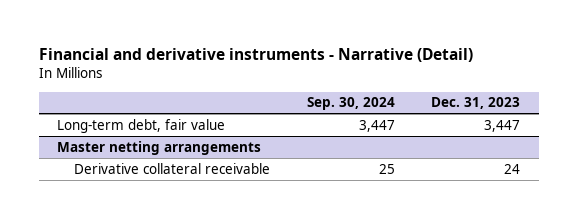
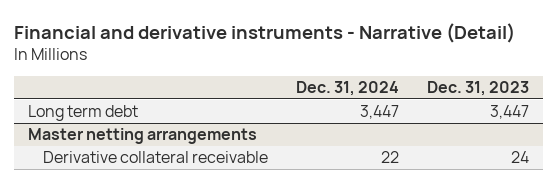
[306,97,395,111] Sep. 30, 2024 -> none
none -> [295,81,399,97] Dec. 31, 2024
[57,118,226,133] Long-term debt, fair value -> [28,105,139,122] Long term debt

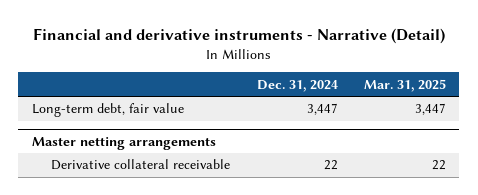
[426,81,529,97] Dec. 31, 2023 -> none
none -> [364,78,447,92] Mar. 31, 2025
[28,105,139,122] Long term debt -> [31,103,184,118] Long-term debt, fair value

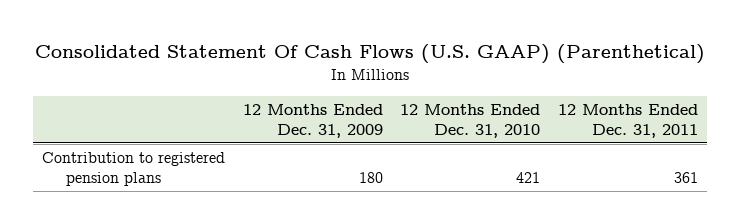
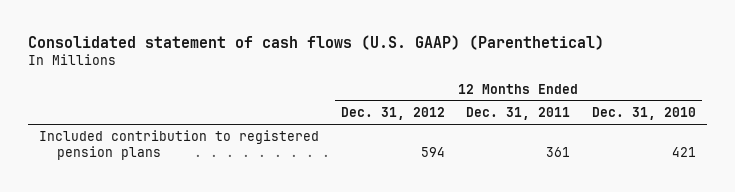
[34,44,705,65] Consolidated Statement Of Cash Flows (U.S. GAAP) (Parenthetical) -> [27,34,604,50] Consolidated statement of cash flows (U.S. GAAP) (Parenthetical)
[242,103,383,139] 12 Months Ended Dec. 31, 2009 -> none
none -> [340,107,445,121] Dec. 31, 2012
[41,151,225,187] Contribution to registered pension plans -> [38,130,319,160] Included contribution to registered pension plans

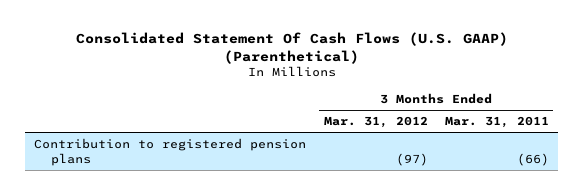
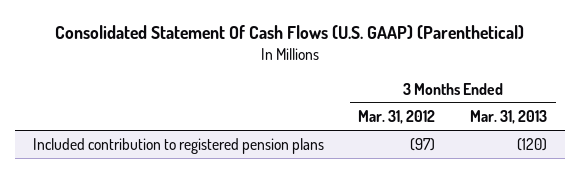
[445,116,550,129] Mar. 31, 2011 -> none
none -> [470,110,548,125] Mar. 31, 2013
[34,138,307,166] Contribution to registered pension plans -> [32,138,324,155] Included contribution to registered pension plans

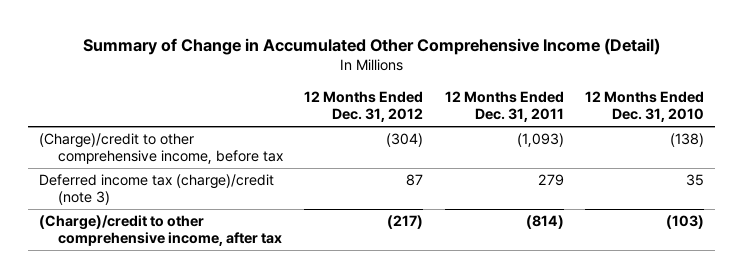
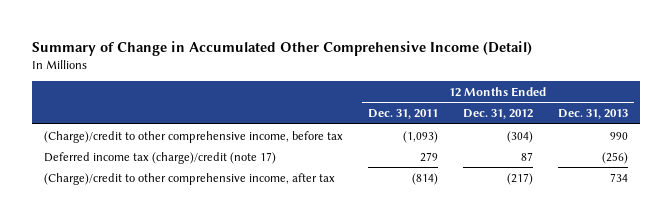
[585,91,705,123] 12 Months Ended Dec. 31, 2010 -> none
none -> [557,109,628,120] Dec. 31, 2013
[38,174,274,206] Deferred income tax (charge)/credit (note 3) -> [44,151,277,164] Deferred income tax (charge)/credit (note 17)

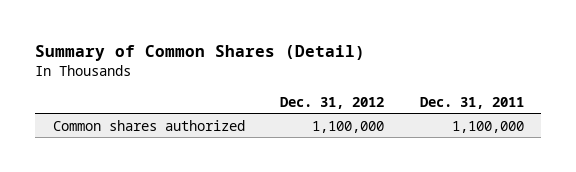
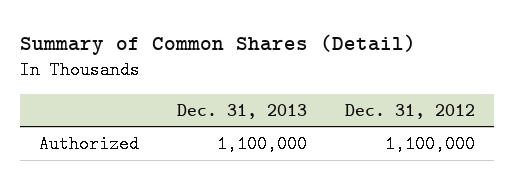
[419,96,524,109] Dec. 31, 2011 -> none
none -> [177,103,308,119] Dec. 31, 2013
[52,119,245,131] Common shares authorized -> [39,135,140,154] Authorized

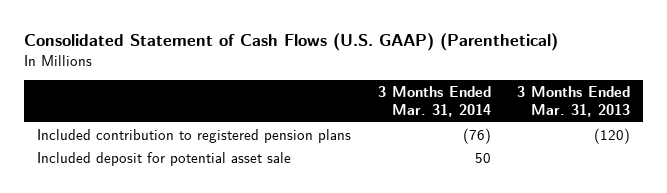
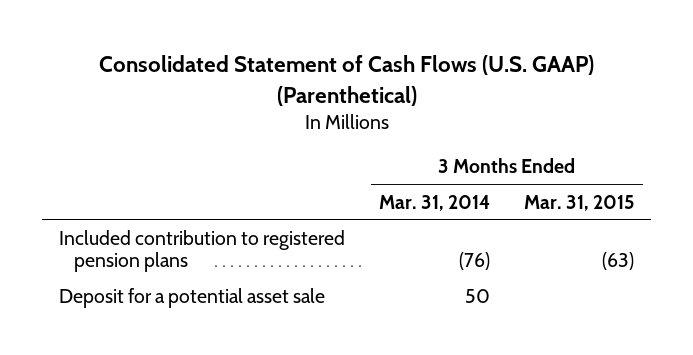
[517,85,631,118] 3 Months Ended Mar. 31, 2013 -> none
none -> [524,194,635,211] Mar. 31, 2015
[37,151,292,166] Included deposit for potential asset sale -> [58,287,325,308] Deposit for a potential asset sale

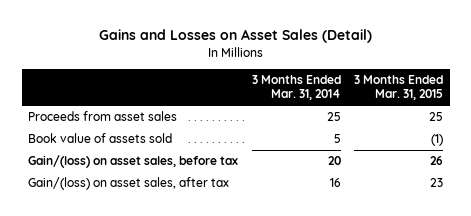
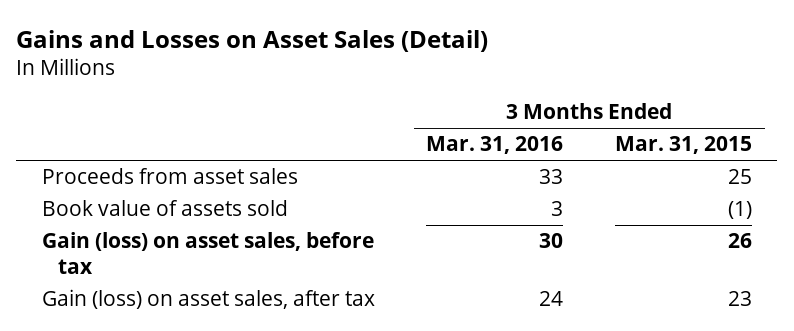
[251,75,341,101] 3 Months Ended Mar. 31, 2014 -> none
none -> [426,136,564,155] Mar. 31, 2016
[28,155,239,169] Gain/(loss) on asset sales, before tax -> [42,232,375,275] Gain (loss) on asset sales, before tax
[28,177,230,191] Gain/(loss) on asset sales, after tax -> [42,289,376,310] Gain (loss) on asset sales, after tax

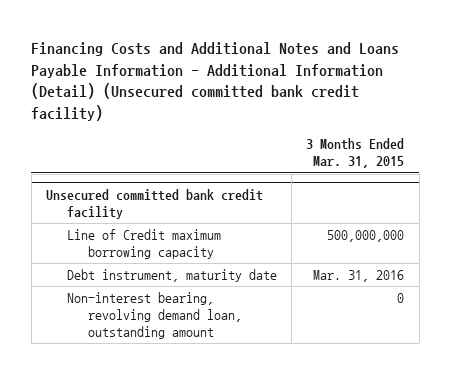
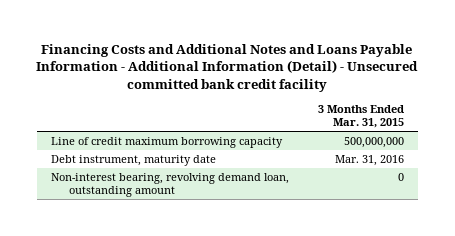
[31,41,400,122] Financing Costs and Additional Notes and Loans Payable Information - Additional Information (Detail) (Unsecured committed bank credit facility) -> [36,44,419,92] Financing Costs and Additional Notes and Loans Payable Information - Additional Information (Detail) - Unsecured committed bank credit facility
[45,188,263,219] Unsecured committed bank credit facility -> none
[66,229,221,260] Line of Credit maximum borrowing capacity -> [51,137,284,149] Line of credit maximum borrowing capacity

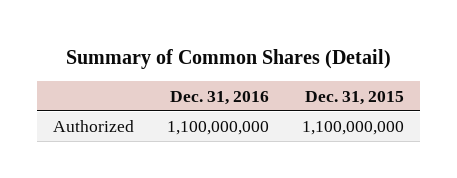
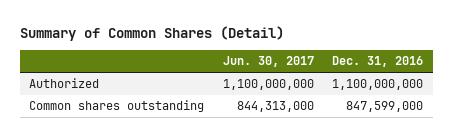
[304,90,404,105] Dec. 31, 2015 -> none
none -> [222,56,314,68] Jun. 30, 2017
none -> [29,100,205,113] Common shares outstanding

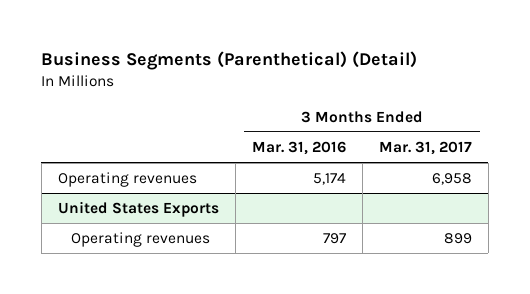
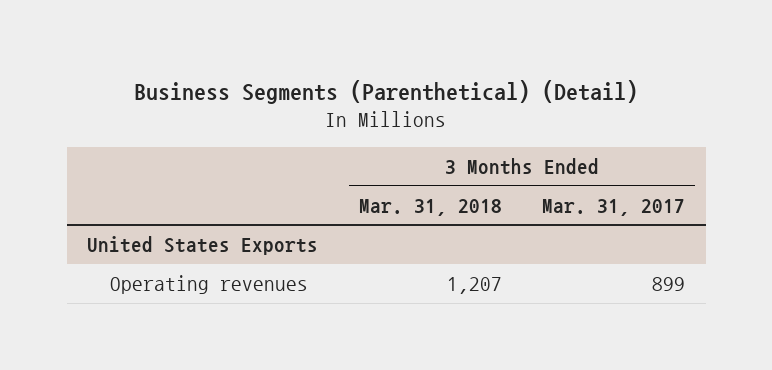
[251,140,346,155] Mar. 31, 2016 -> none
none -> [358,198,502,216] Mar. 31, 2018
[57,171,197,187] Operating revenues -> none

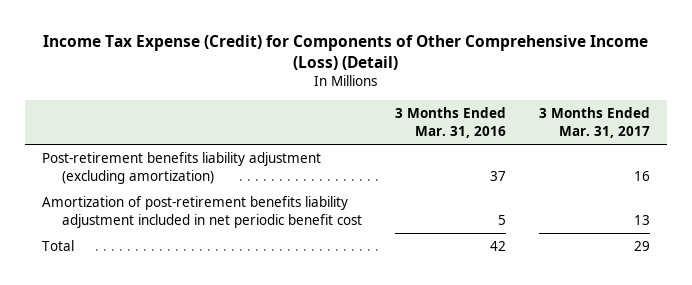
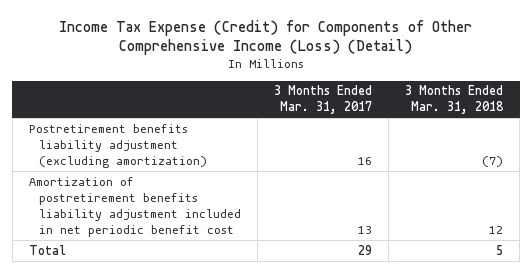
[395,107,507,139] 3 Months Ended Mar. 31, 2016 -> none
none -> [405,85,505,115] 3 Months Ended Mar. 31, 2018
[41,152,321,185] Post-retirement benefits liability adjustment (excluding amortization) -> [28,123,207,168] Postretirement benefits liability adjustment (excluding amortization)
[41,196,363,229] Amortization of post-retirement benefits liability adjustment included in net periodic benefit cost -> [28,176,241,237] Amortization of postretirement benefits liability adjustment included in net periodic benefit cost

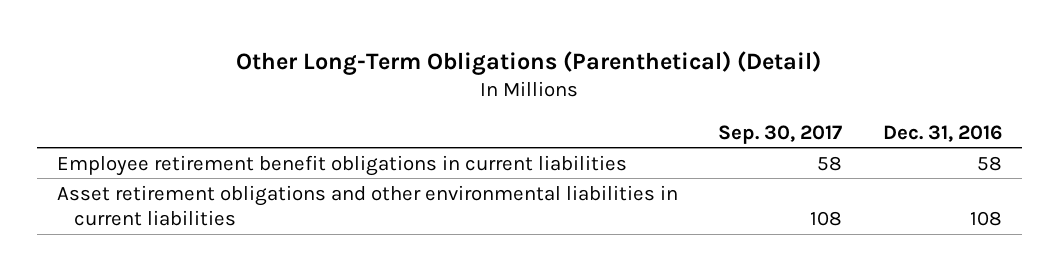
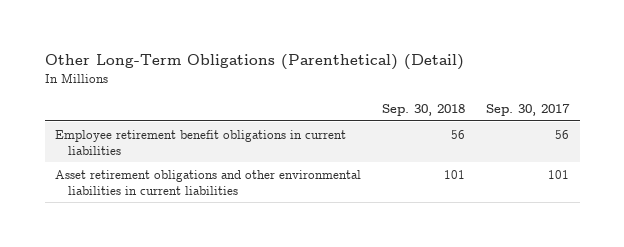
[882,124,1002,142] Dec. 31, 2016 -> none
none -> [382,103,466,116] Sep. 30, 2018
[817,155,843,171] 58 -> [555,129,570,139] 56
[810,210,843,226] 108 -> [548,169,570,179] 101

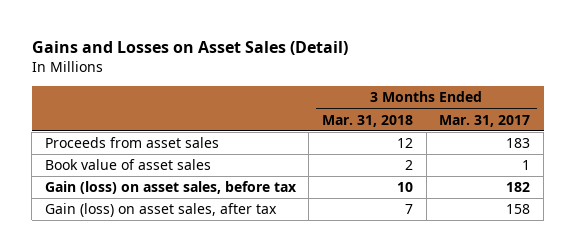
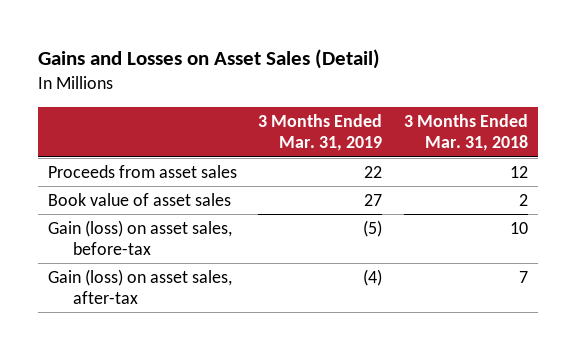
[439,114,531,127] Mar. 31, 2017 -> none
none -> [258,113,383,152] 3 Months Ended Mar. 31, 2019
[44,181,297,195] Gain (loss) on asset sales, before tax -> [48,219,233,256] Gain (loss) on asset sales, before-tax
[44,203,277,218] Gain (loss) on asset sales, after tax -> [48,268,233,305] Gain (loss) on asset sales, after-tax

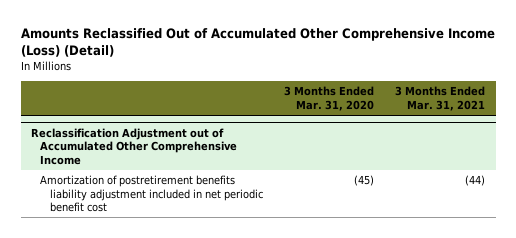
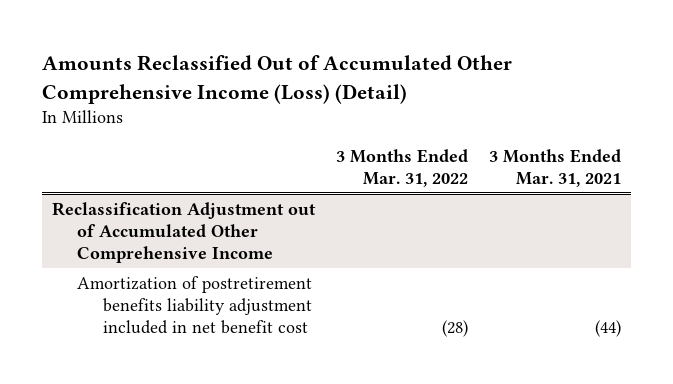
[283,86,374,111] 3 Months Ended Mar. 31, 2020 -> none
none -> [336,148,469,188] 3 Months Ended Mar. 31, 2022
[40,175,263,213] Amortization of postretirement benefits liability adjustment included in net periodic benefit cost -> [77,275,313,335] Amortization of postretirement benefits liability adjustment included in net benefit cost

